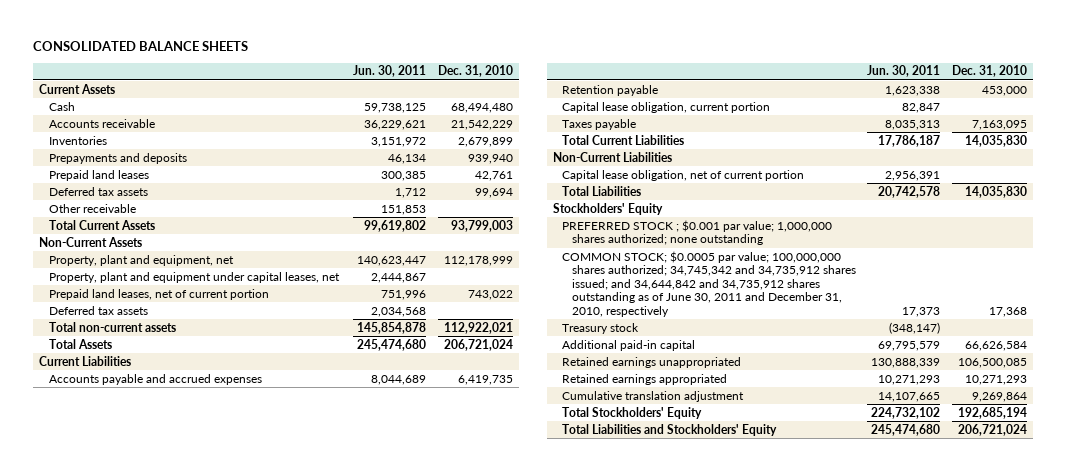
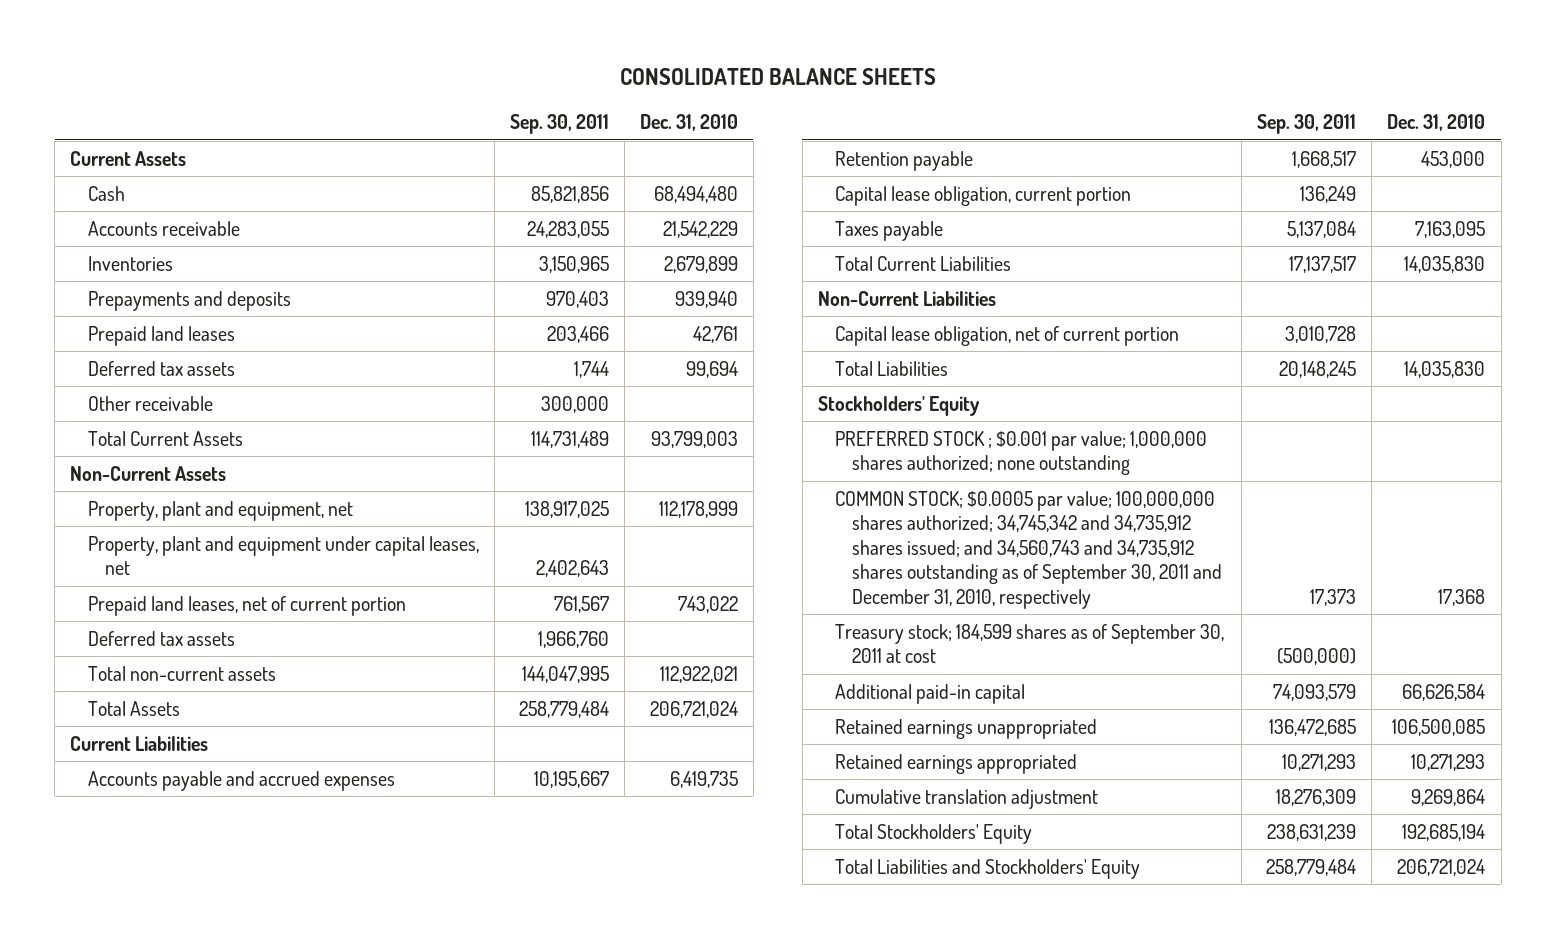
[353,65,427,78] Jun. 30, 2011 -> none
none -> [509,114,609,135] Sep. 30, 2011
[562,250,856,317] COMMON STOCK; $0.0005 par value; 100,000,000 shares authorized; 34,745,342 and 34,735,912 shares issued; and 34,644,842 and 34,735,912 shares outstanding as of June 30, 2011 and December 31, 2010, respectively -> [835,490,1223,609] COMMON STOCK; $0.0005 par value; 100,000,000 shares authorized; 34,745,342 and 34,735,912 shares issued; and 34,560,743 and 34,735,912 shares outstanding as of September 30, 2011 and December 31, 2010, respectively
[562,322,640,334] Treasury stock -> [835,623,1225,664] Treasury stock; 184,599 shares as of September 30, 2011 at cost

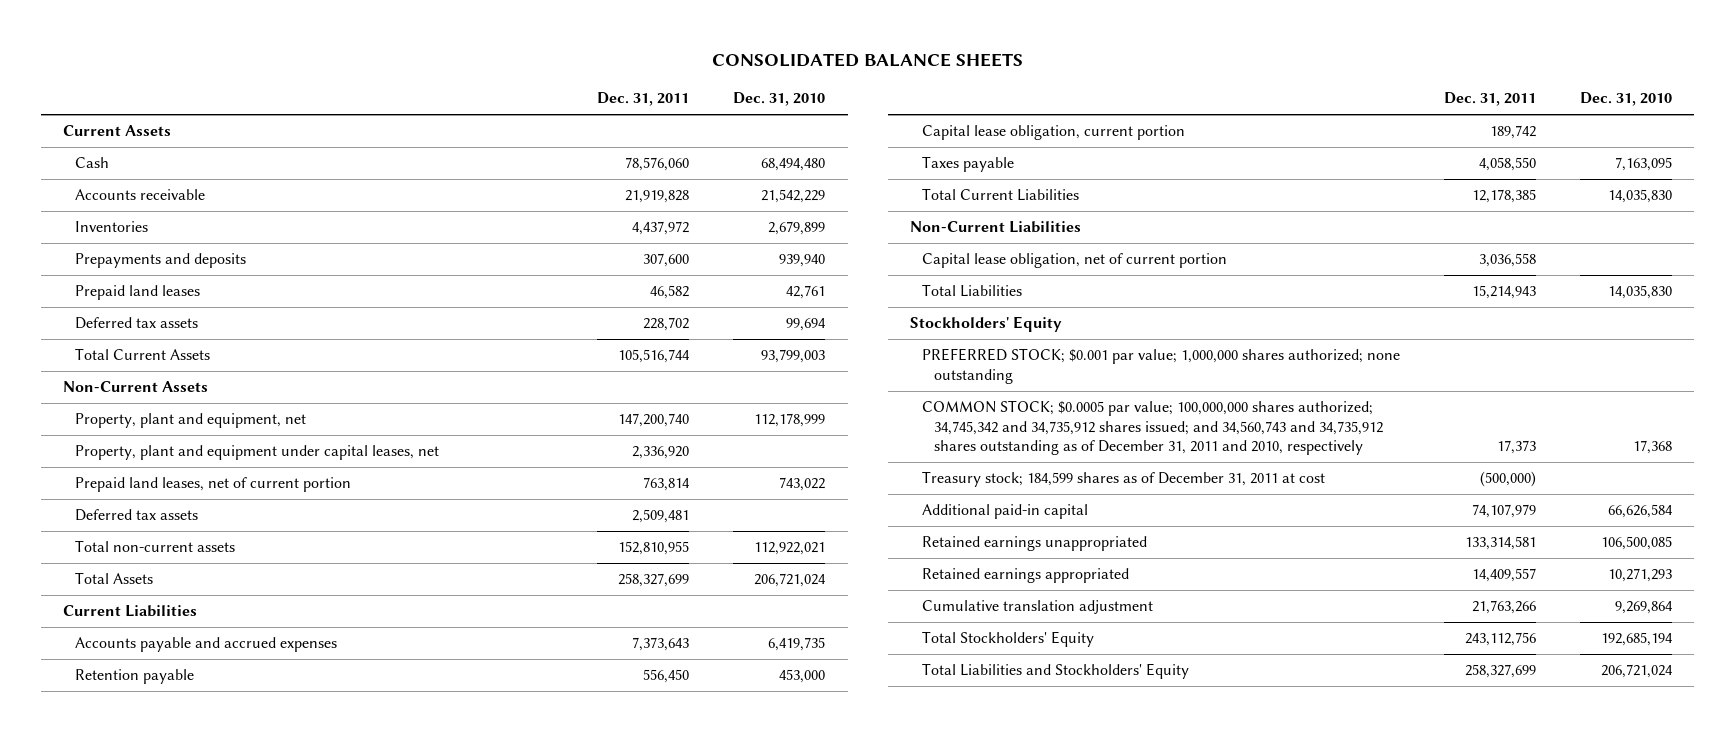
[509,114,609,135] Sep. 30, 2011 -> none
none -> [597,92,690,107] Dec. 31, 2011
[87,395,213,411] Other receivable -> none
[835,430,1208,476] PREFERRED STOCK ; $0.001 par value; 1,000,000 shares authorized; none outstanding -> [922,348,1401,384] PREFERRED STOCK; $0.001 par value; 1,000,000 shares authorized; none outstanding
[835,490,1223,609] COMMON STOCK; $0.0005 par value; 100,000,000 shares authorized; 34,745,342 and 34,735,912 shares issued; and 34,560,743 and 34,735,912 shares outstanding as of September 30, 2011 and December 31, 2010, respectively -> [922,400,1384,456] COMMON STOCK; $0.0005 par value; 100,000,000 shares authorized; 34,745,342 and 34,735,912 shares issued; and 34,560,743 and 34,735,912 shares outstanding as of December 31, 2011 and 2010, respectively
[835,623,1225,664] Treasury stock; 184,599 shares as of September 30, 2011 at cost -> [922,471,1326,488] Treasury stock; 184,599 shares as of December 31, 2011 at cost

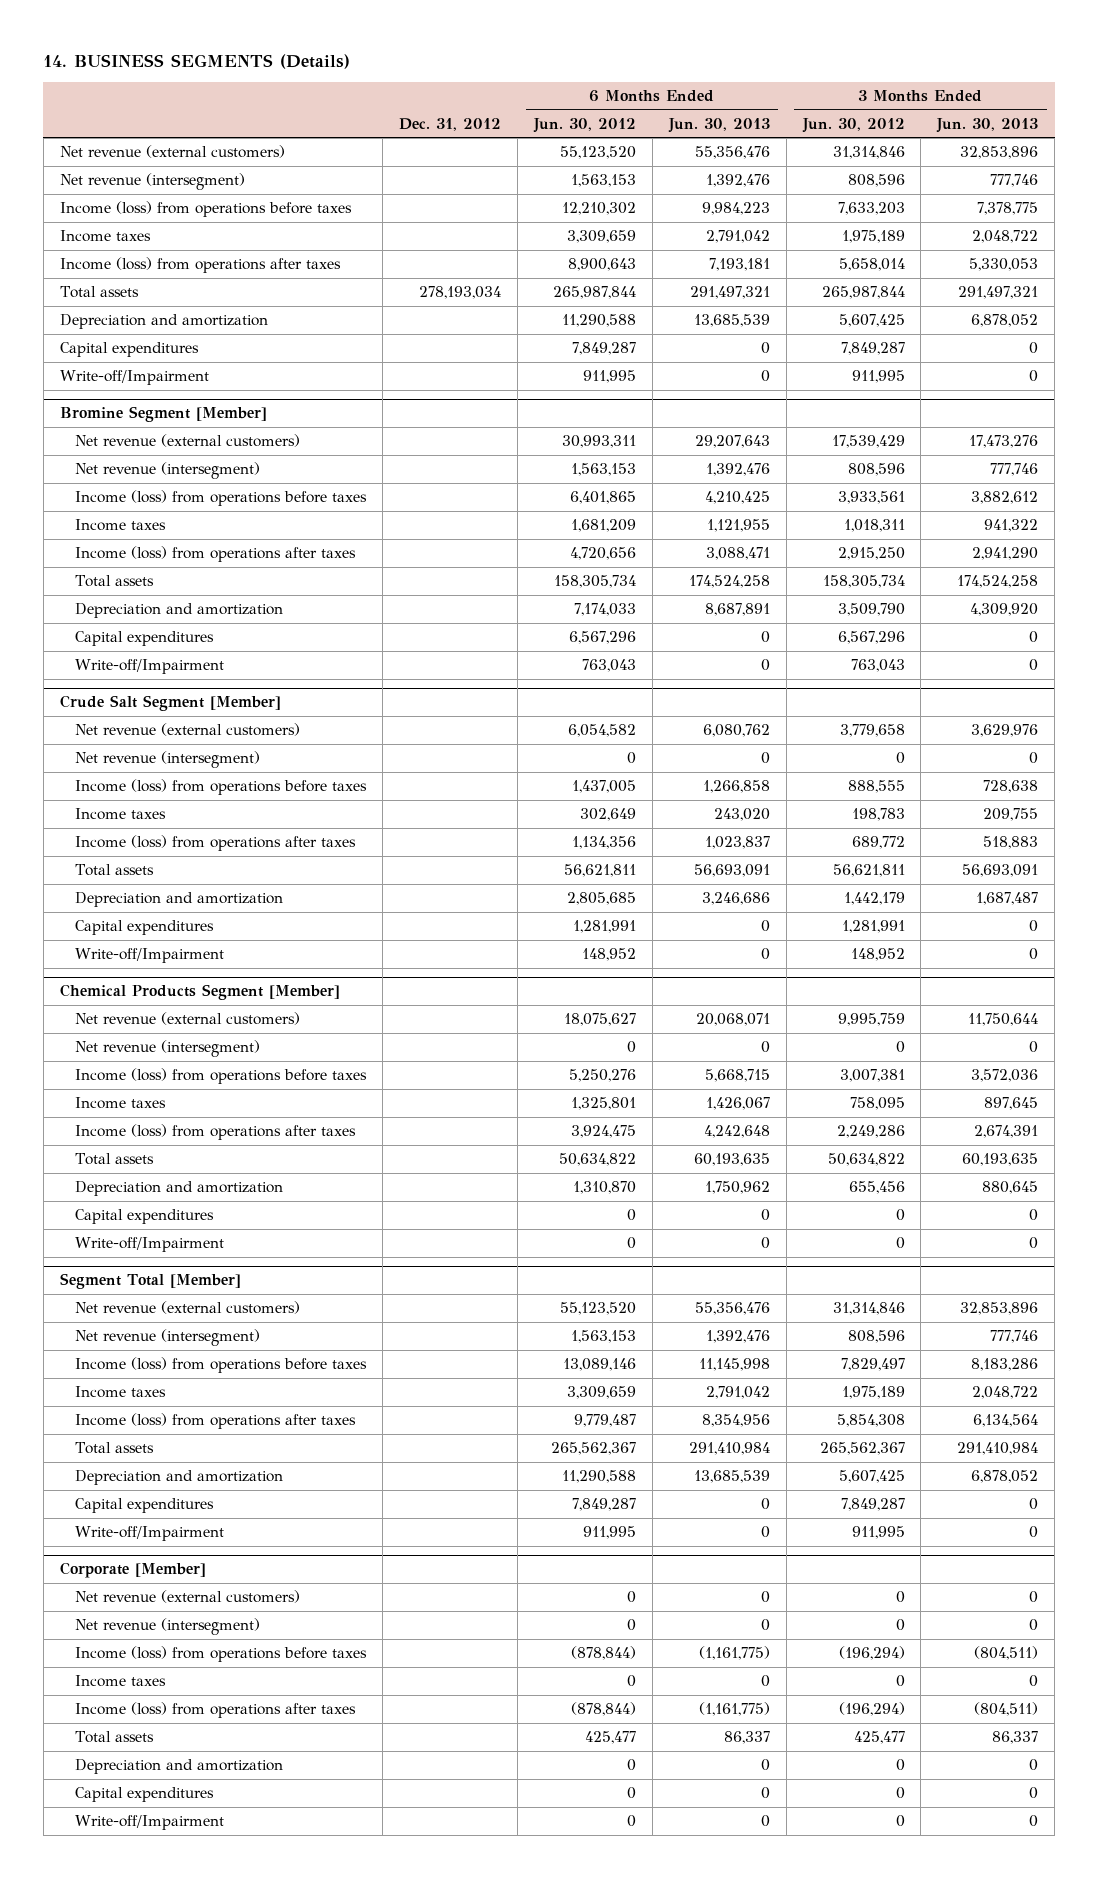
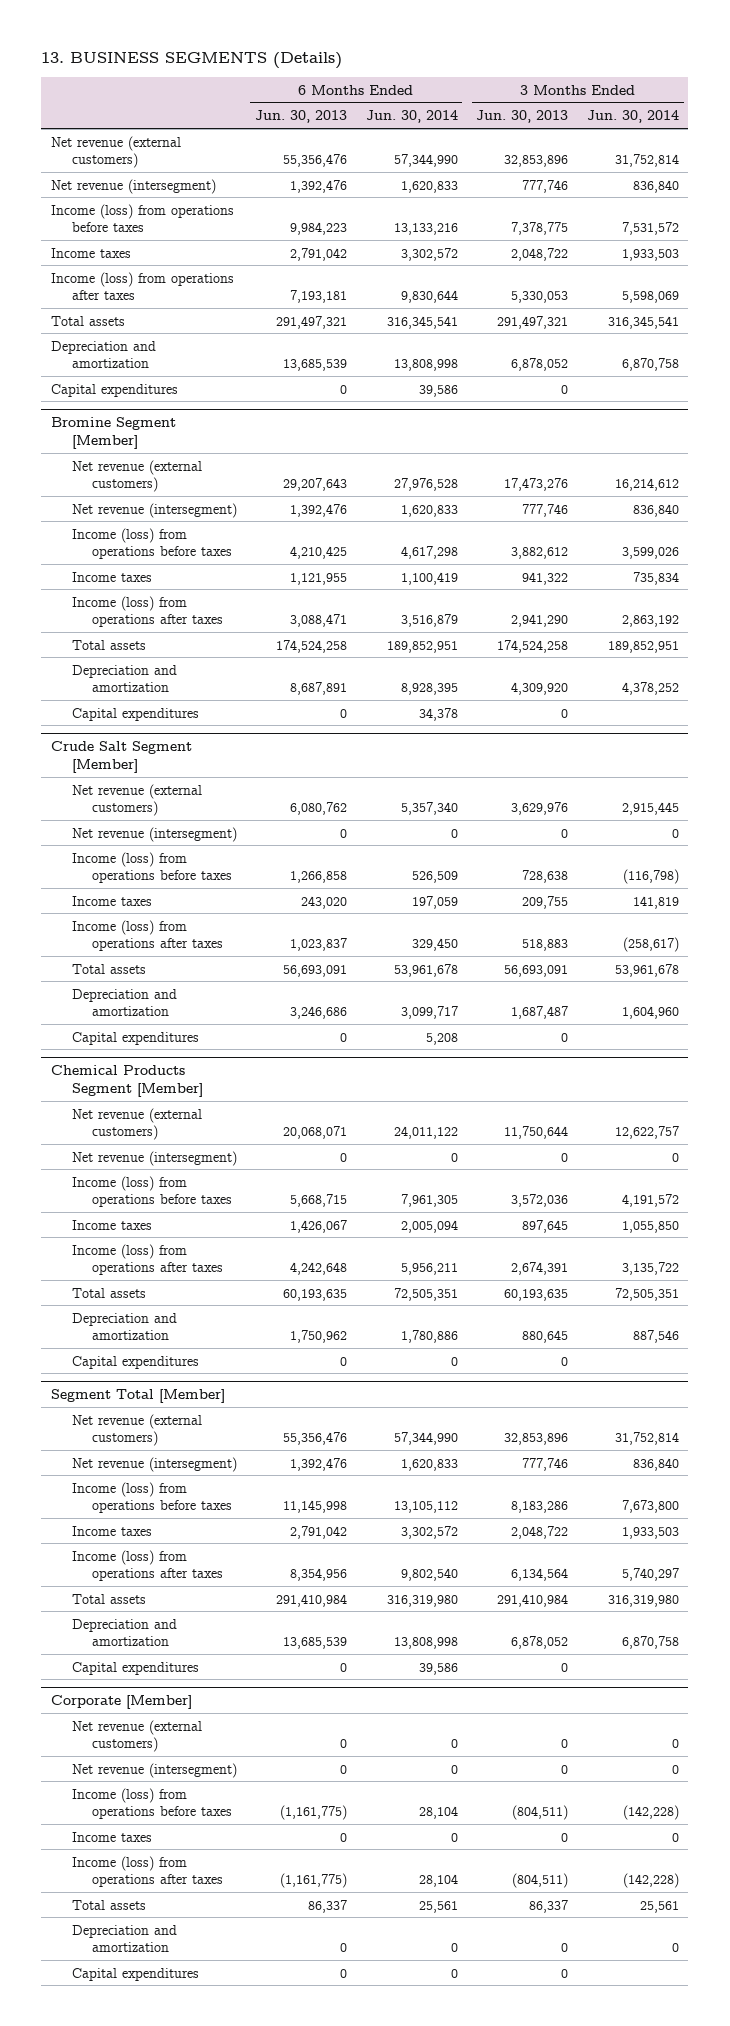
[43,54,351,70] 14. BUSINESS SEGMENTS (Details) -> [41,52,343,70] 13. BUSINESS SEGMENTS (Details)
[399,117,502,131] Dec. 31, 2012 -> none
[532,117,636,133] Jun. 30, 2012 -> none
[801,117,905,133] Jun. 30, 2012 -> none
none -> [365,110,458,124] Jun. 30, 2014
none -> [586,110,679,124] Jun. 30, 2014
[59,370,209,386] Write-off/Impairment -> none
[75,659,225,675] Write-off/Impairment -> none
[75,948,225,964] Write-off/Impairment -> none
[75,1237,225,1253] Write-off/Impairment -> none
[75,1526,225,1542] Write-off/Impairment -> none
[75,1815,225,1831] Write-off/Impairment -> none

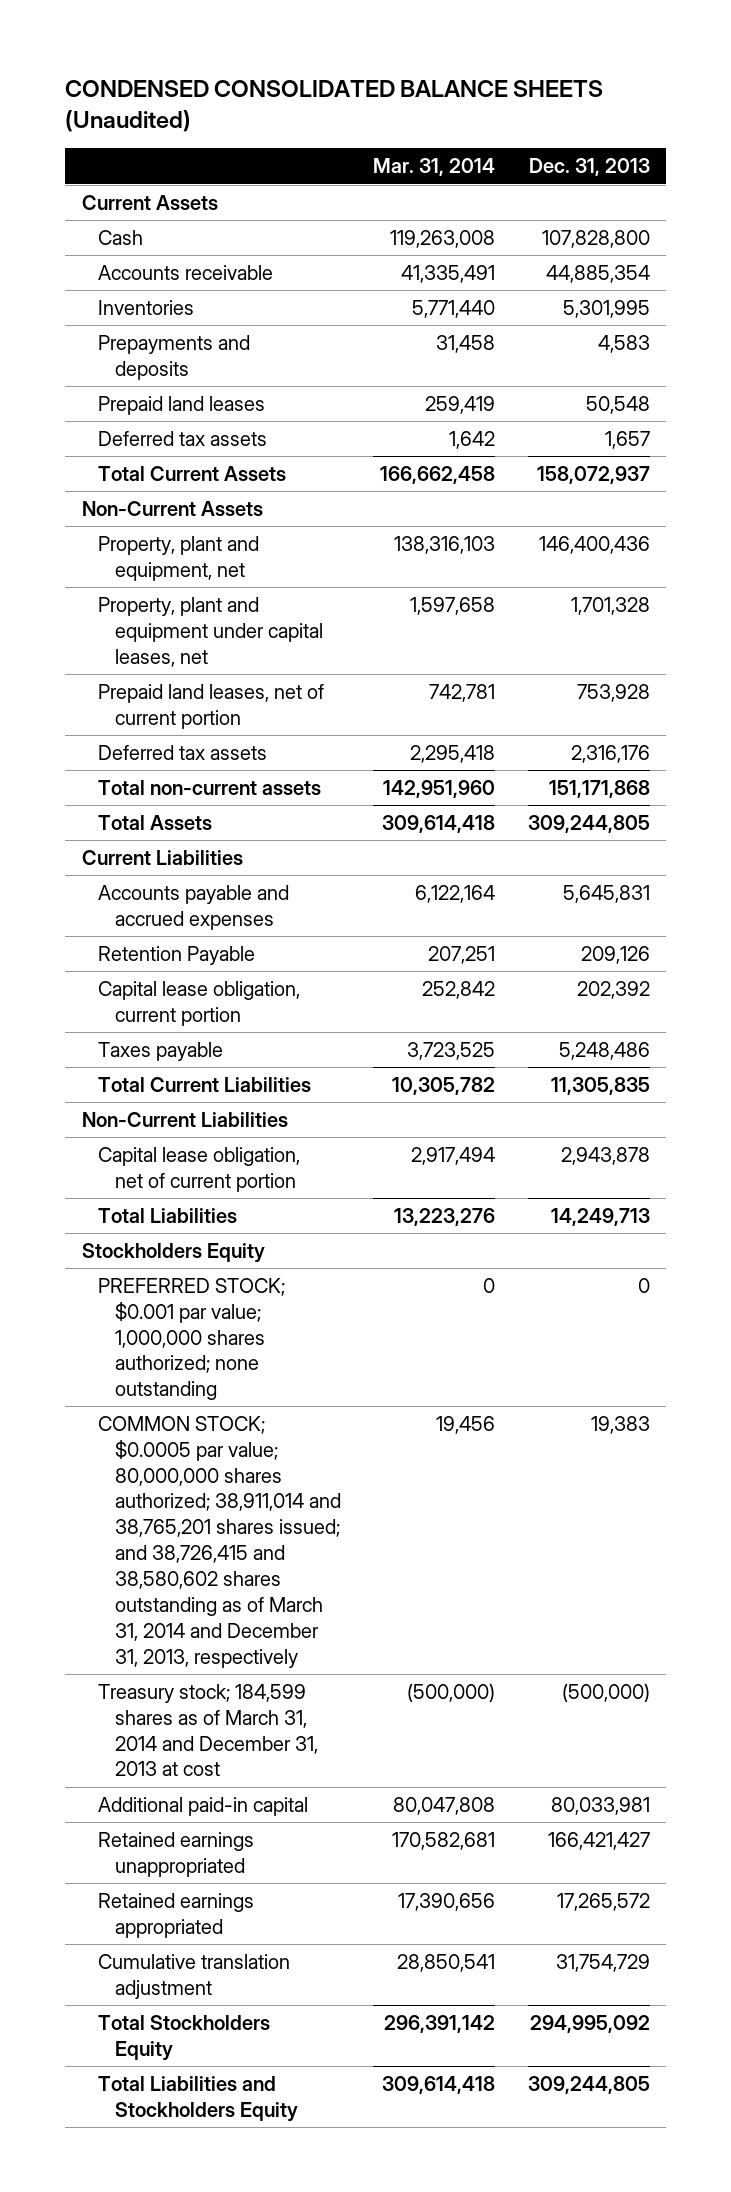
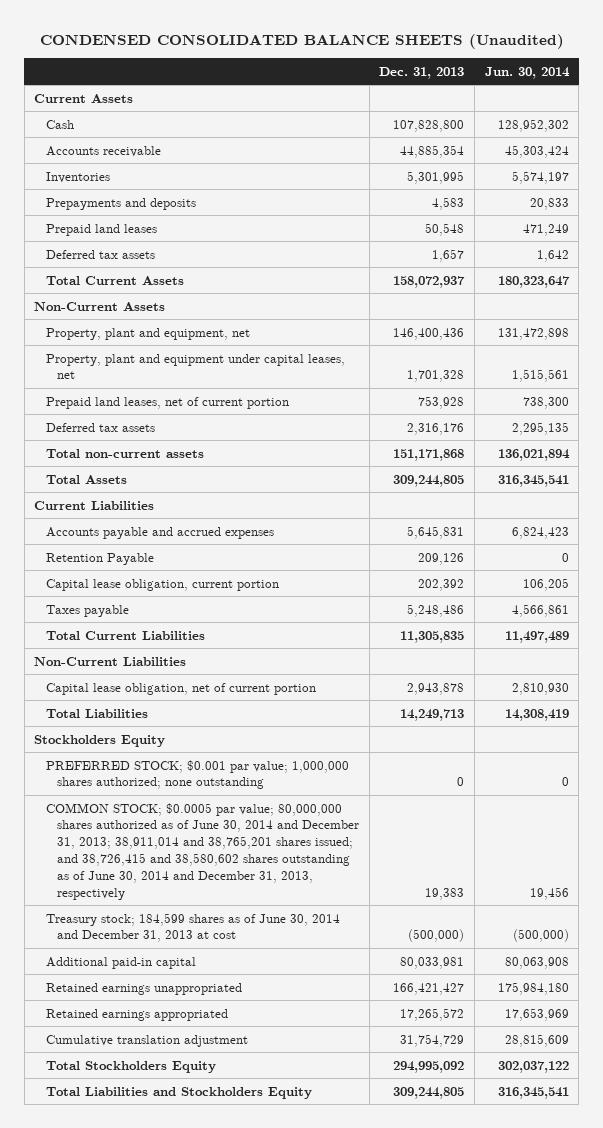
[373,158,496,177] Mar. 31, 2014 -> none
none -> [484,66,570,79] Jun. 30, 2014
[98,1415,342,1668] COMMON STOCK; $0.0005 par value; 80,000,000 shares authorized; 38,911,014 and 38,765,201 shares issued; and 38,726,415 and 38,580,602 shares outstanding as of March 31, 2014 and December 31, 2013, respectively -> [45,802,360,900] COMMON STOCK; $0.0005 par value; 80,000,000 shares authorized as of June 30, 2014 and December 31, 2013; 38,911,014 and 38,765,201 shares issued; and 38,726,415 and 38,580,602 shares outstanding as of June 30, 2014 and December 31, 2013, respectively
[98,1683,319,1777] Treasury stock; 184,599 shares as of March 31, 2014 and December 31, 2013 at cost -> [45,912,340,943] Treasury stock; 184,599 shares as of June 30, 2014 and December 31, 2013 at cost

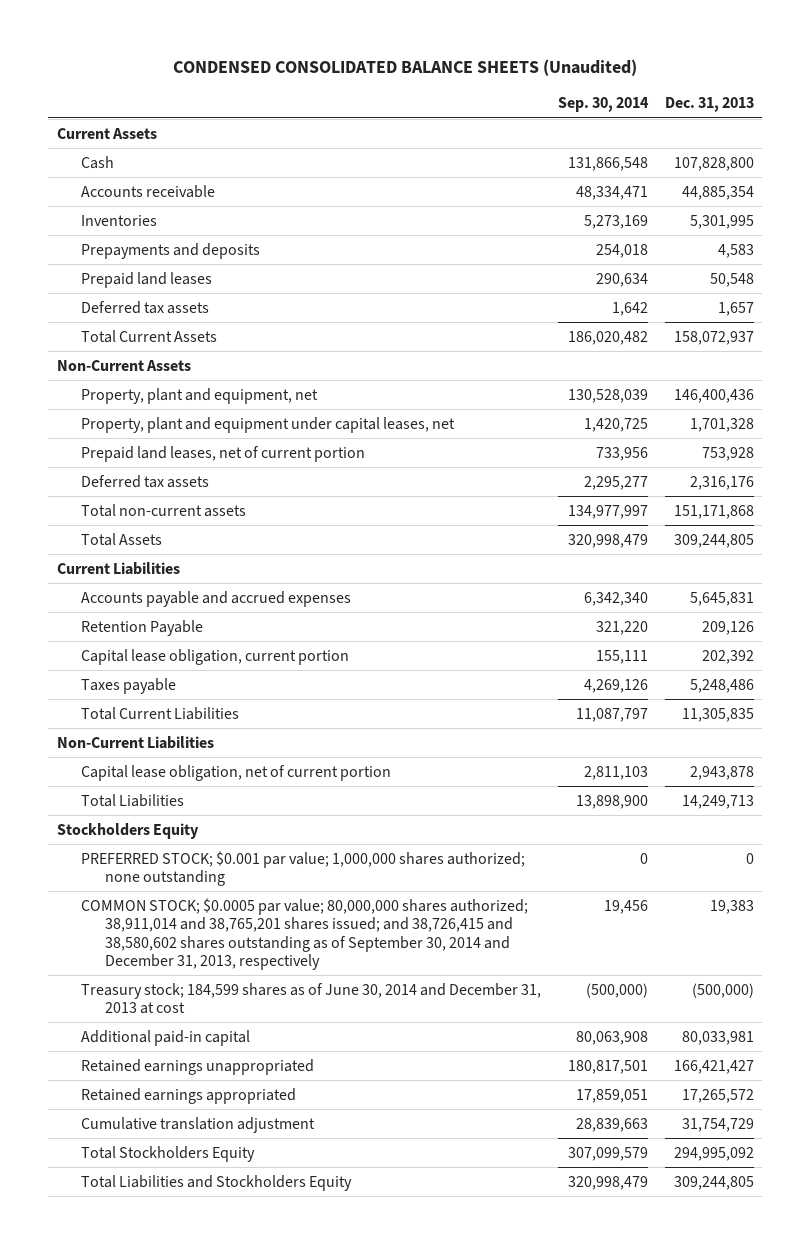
[484,66,570,79] Jun. 30, 2014 -> none
none -> [557,97,649,113] Sep. 30, 2014
[45,802,360,900] COMMON STOCK; $0.0005 par value; 80,000,000 shares authorized as of June 30, 2014 and December 31, 2013; 38,911,014 and 38,765,201 shares issued; and 38,726,415 and 38,580,602 shares outstanding as of June 30, 2014 and December 31, 2013, respectively -> [80,897,528,971] COMMON STOCK; $0.0005 par value; 80,000,000 shares authorized; 38,911,014 and 38,765,201 shares issued; and 38,726,415 and 38,580,602 shares outstanding as of September 30, 2014 and December 31, 2013, respectively

